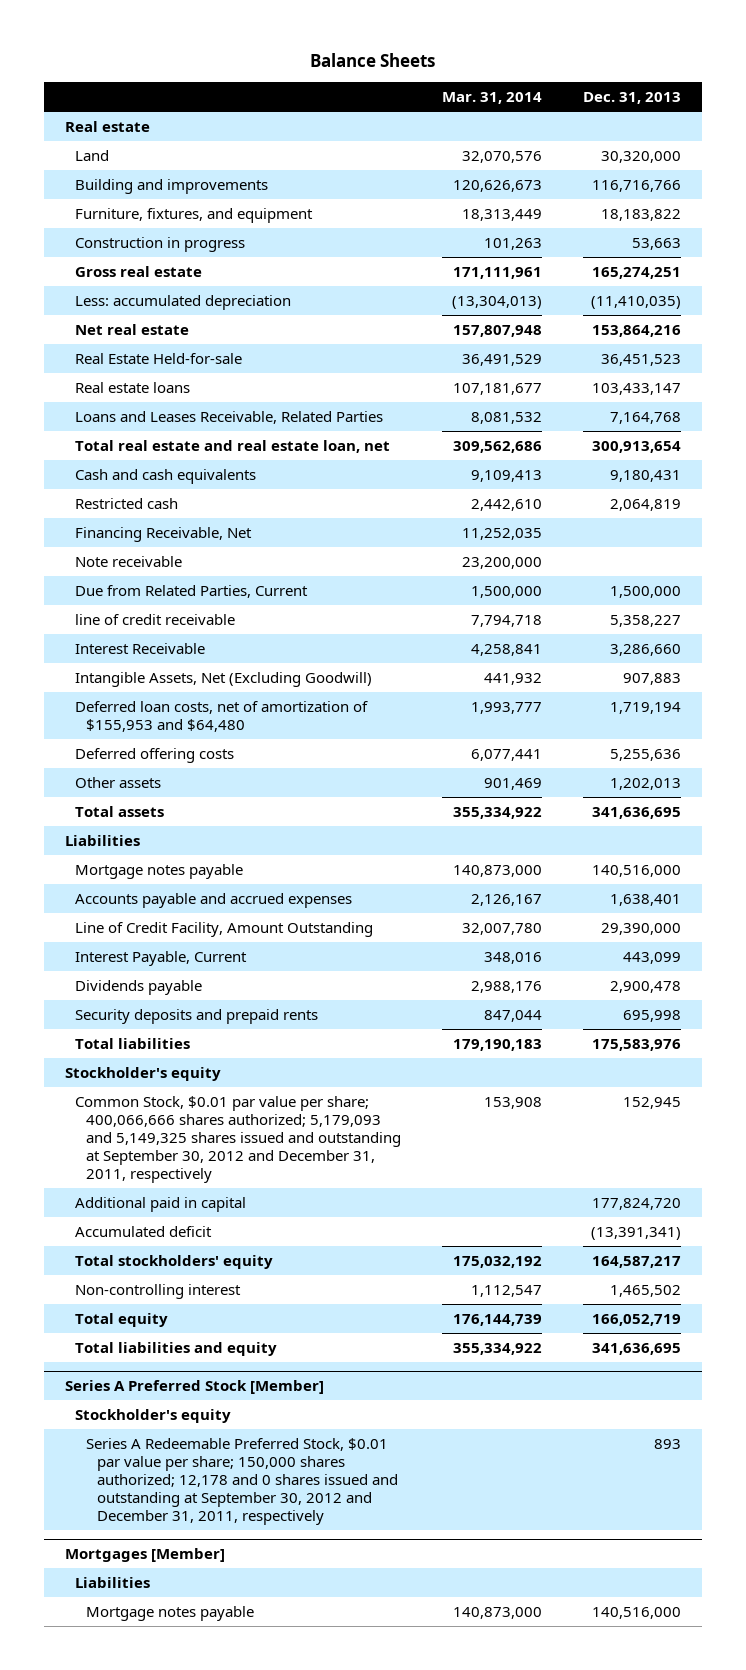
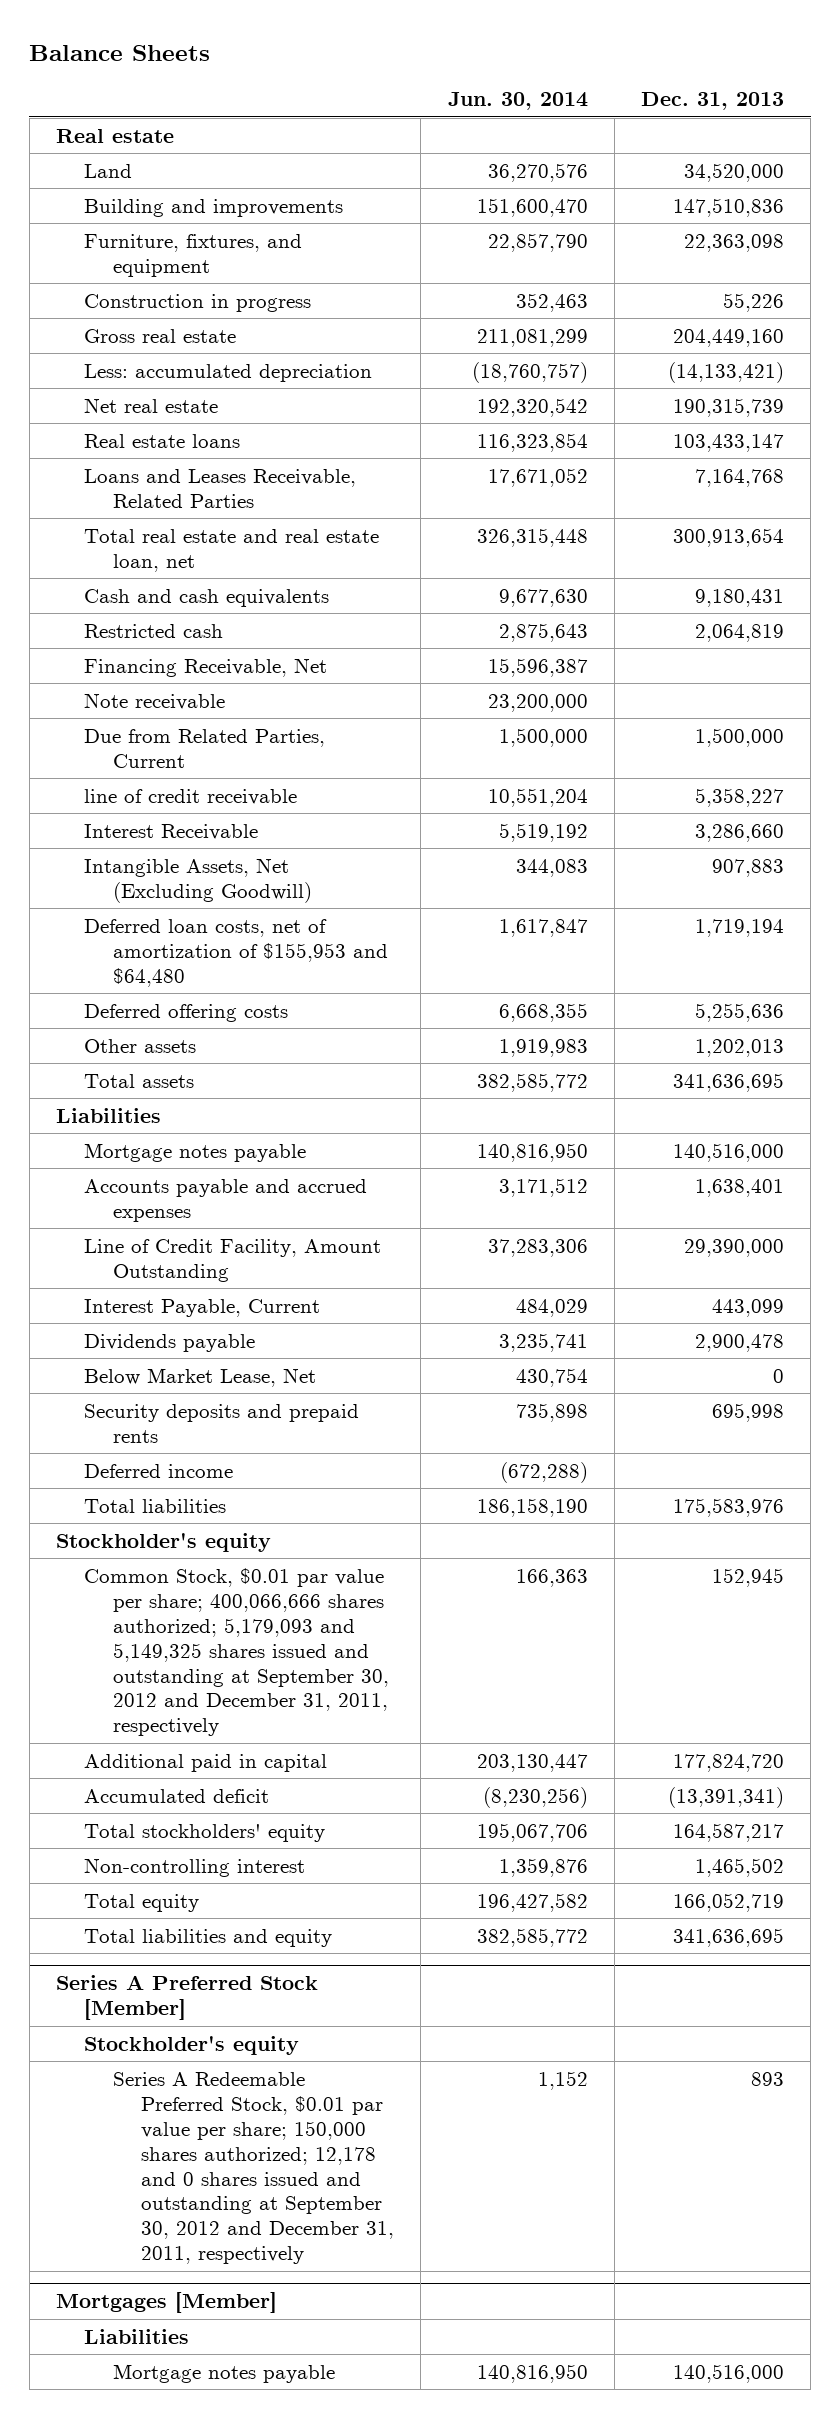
[442,92,543,105] Mar. 31, 2014 -> none
none -> [447,92,588,111] Jun. 30, 2014
[75,352,243,364] Real Estate Held-for-sale -> none
[601,150,682,163] 30,320,000 -> [683,162,784,182] 34,520,000
[592,179,682,192] 116,716,766 -> [672,197,784,217] 147,510,836
[601,208,682,221] 18,183,822 -> [683,233,784,252] 22,363,098
[632,237,682,250] 53,663 -> [722,292,784,312] 55,226
[592,266,682,279] 165,274,251 -> [672,328,784,347] 204,449,160
[591,295,682,309] (11,410,035) -> [667,361,784,383] (14,133,421)
[592,324,682,337] 153,864,216 -> [672,397,784,417] 190,315,739
none -> [84,1367,317,1387] Below Market Lease, Net
none -> [84,1463,234,1478] Deferred income

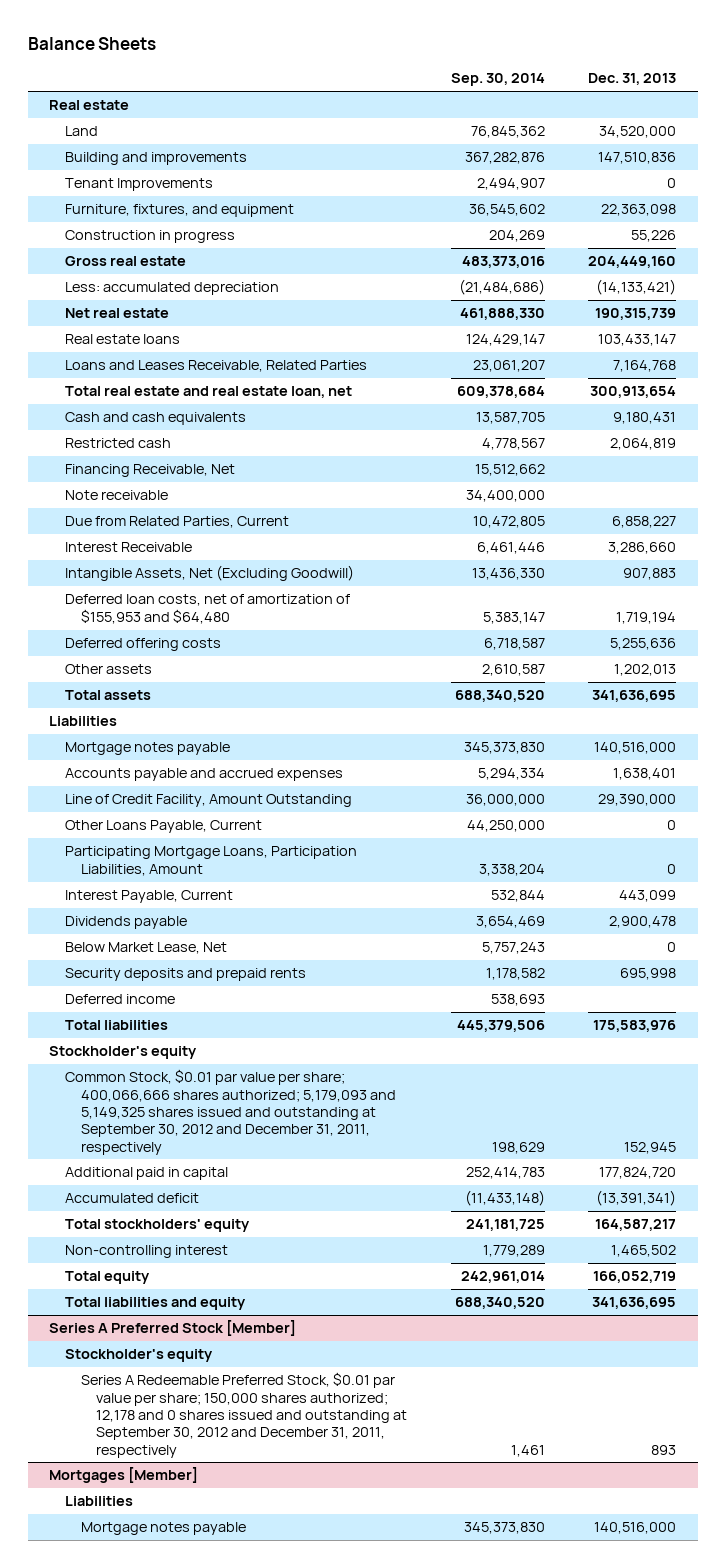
[447,92,588,111] Jun. 30, 2014 -> none
none -> [450,73,545,87] Sep. 30, 2014
none -> [64,178,213,192] Tenant Improvements
[84,788,298,805] line of credit receivable -> none
[694,727,784,747] 1,500,000 -> [611,516,676,529] 6,858,227
none -> [64,820,262,834] Other Loans Payable, Current
none -> [64,846,357,876] Participating Mortgage Loans, Participation Liabilities, Amount

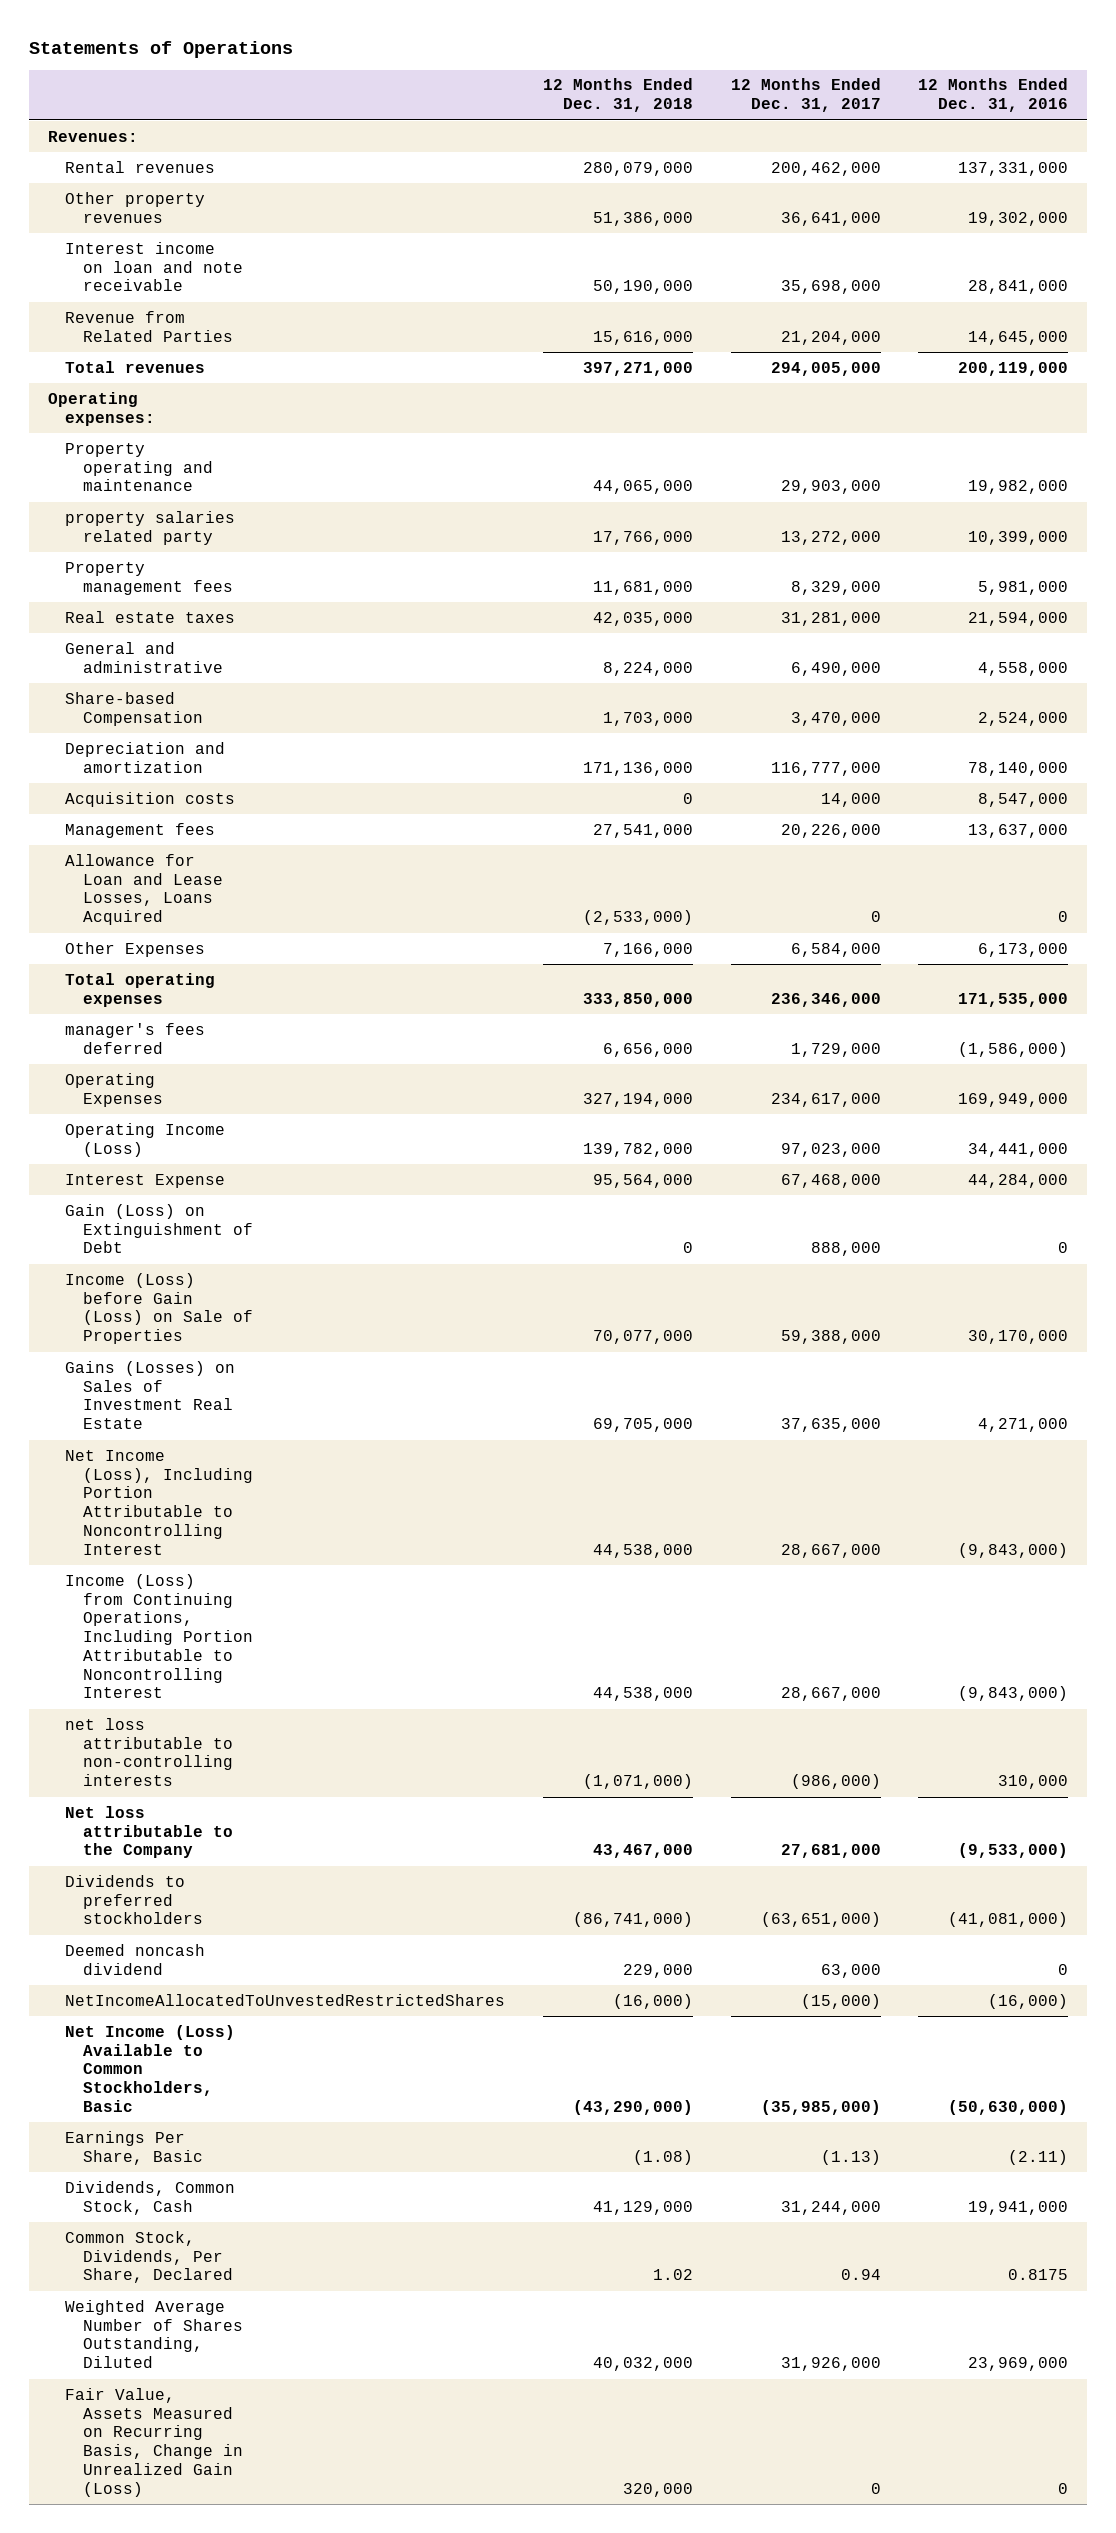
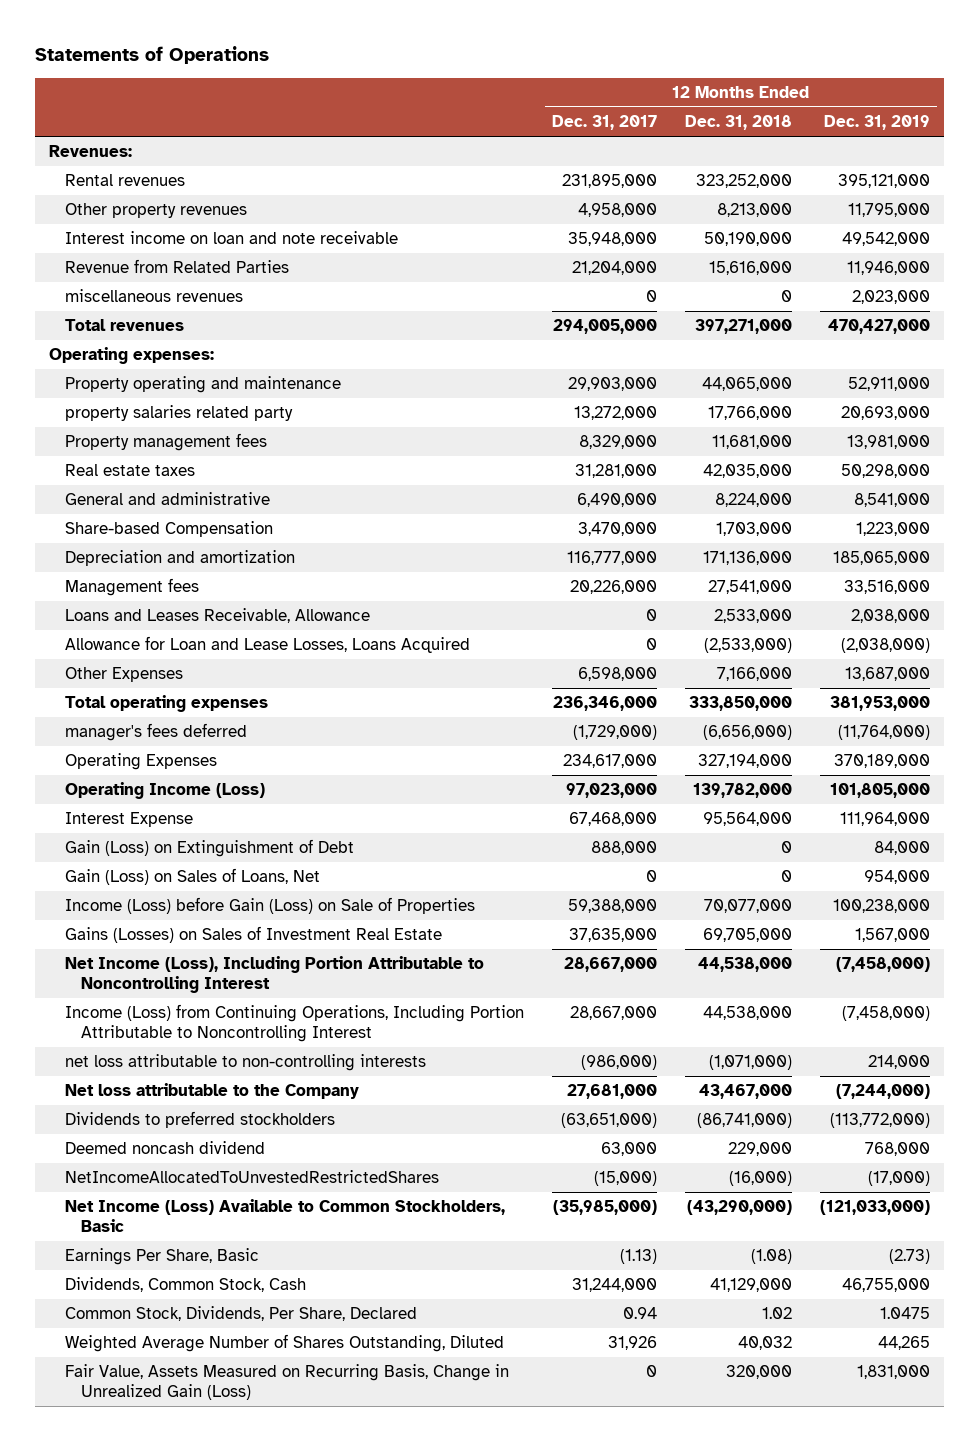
[918,78,1069,113] 12 Months Ended Dec. 31, 2016 -> none
none -> [823,115,930,131] Dec. 31, 2019
[583,161,694,176] 280,079,000 -> [695,174,792,189] 323,252,000
[770,161,881,176] 200,462,000 -> [561,174,657,189] 231,895,000
[593,211,694,226] 51,386,000 -> [716,203,792,218] 8,213,000
[780,211,881,226] 36,641,000 -> [577,203,657,218] 4,958,000
[780,280,881,295] 35,698,000 -> [567,232,657,247] 35,948,000
none -> [65,289,244,303] miscellaneous revenues
[65,791,236,807] Acquisition costs -> none
none -> [65,608,371,624] Loans and Leases Receivable, Allowance
[790,942,881,957] 6,584,000 -> [577,667,657,682] 6,598,000
[603,1042,694,1057] 6,656,000 -> [702,725,792,741] (6,656,000)
[790,1042,881,1057] 1,729,000 -> [572,725,657,741] (1,729,000)
none -> [65,868,321,886] Gain (Loss) on Sales of Loans, Net
[593,2357,694,2372] 40,032,000 -> [737,1336,792,1351] 40,032
[780,2357,881,2372] 31,926,000 -> [607,1336,657,1351] 31,926

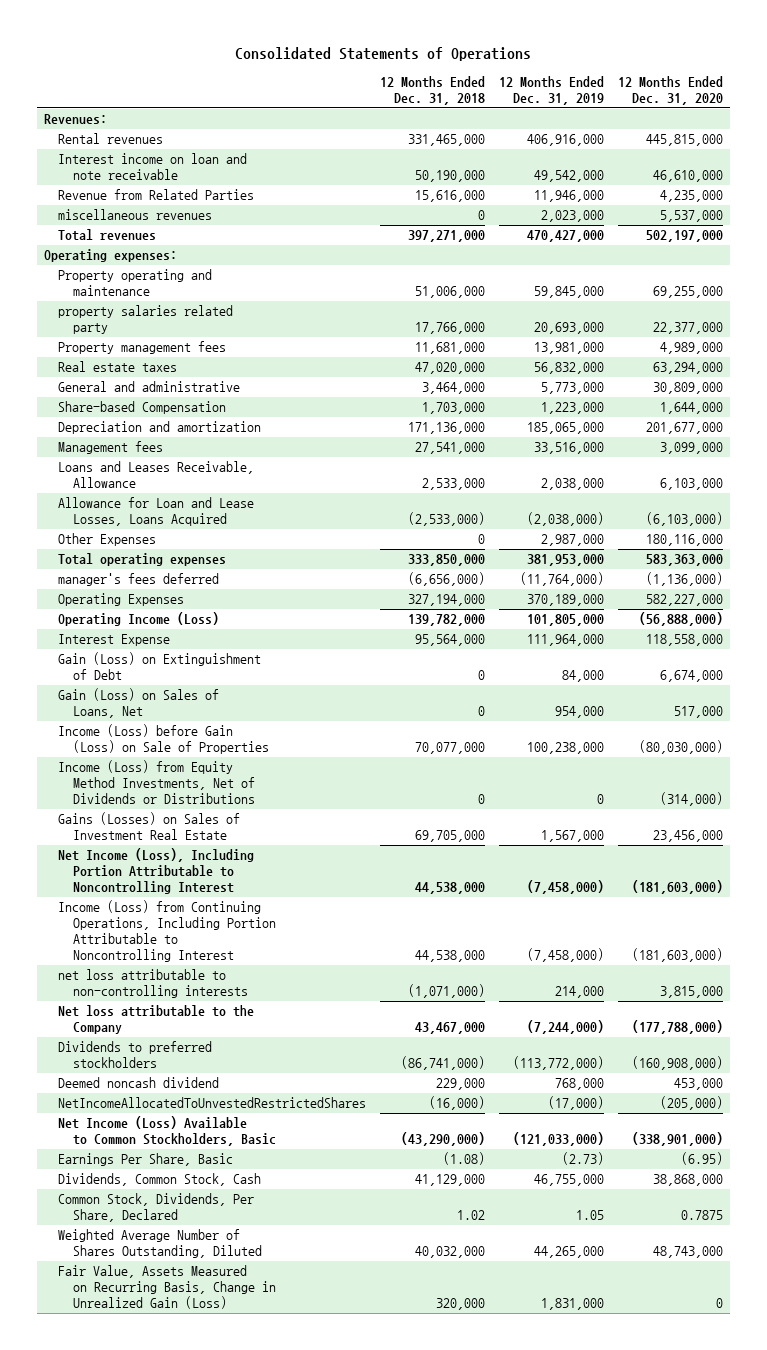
[35,45,270,64] Statements of Operations -> [235,47,532,62] Consolidated Statements of Operations
[551,115,657,131] Dec. 31, 2017 -> none
none -> [617,76,723,105] 12 Months Ended Dec. 31, 2020
[65,203,248,219] Other property revenues -> none
[695,174,792,189] 323,252,000 -> [408,134,486,147] 331,465,000
[837,174,930,189] 395,121,000 -> [527,134,605,147] 406,916,000
[701,377,792,392] 44,065,000 -> [415,286,486,299] 51,006,000
[847,377,930,392] 52,911,000 -> [534,286,605,299] 59,845,000
[702,464,792,479] 42,035,000 -> [415,362,486,375] 47,020,000
[840,464,930,479] 50,298,000 -> [534,362,605,375] 56,832,000
[714,493,792,508] 8,224,000 -> [422,382,486,395] 3,464,000
[853,493,930,508] 8,541,000 -> [541,382,605,395] 5,773,000
[716,667,792,682] 7,166,000 -> [478,534,486,545] 0
[844,667,930,682] 13,687,000 -> [541,534,605,547] 2,987,000
none -> [58,760,255,805] Income (Loss) from Equity Method Investments, Net of Dividends or Distributions
[879,1307,930,1320] 1.0475 -> [576,1210,605,1221] 1.05
[737,1336,792,1351] 40,032 -> [415,1246,486,1259] 40,032,000
[877,1336,930,1351] 44,265 -> [534,1246,605,1259] 44,265,000

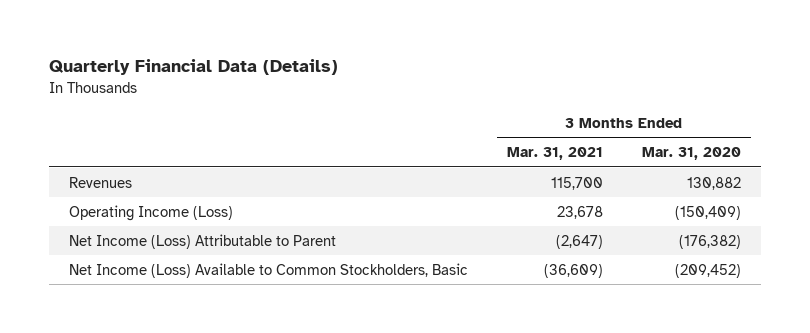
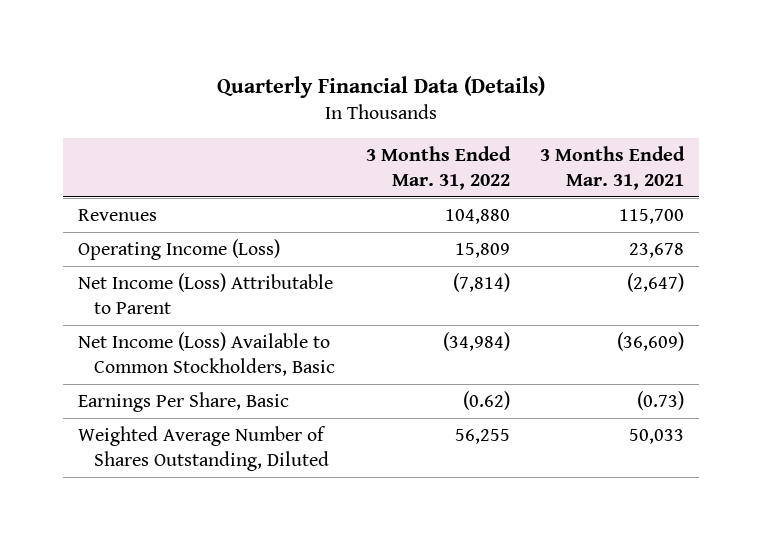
[642,147,742,161] Mar. 31, 2020 -> none
none -> [365,145,511,190] 3 Months Ended Mar. 31, 2022
none -> [77,391,289,412] Earnings Per Share, Basic
none -> [77,425,330,471] Weighted Average Number of Shares Outstanding, Diluted

